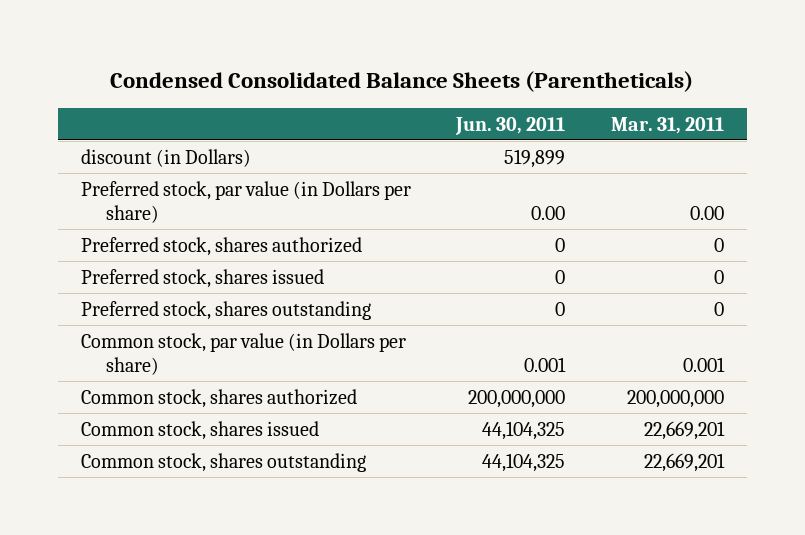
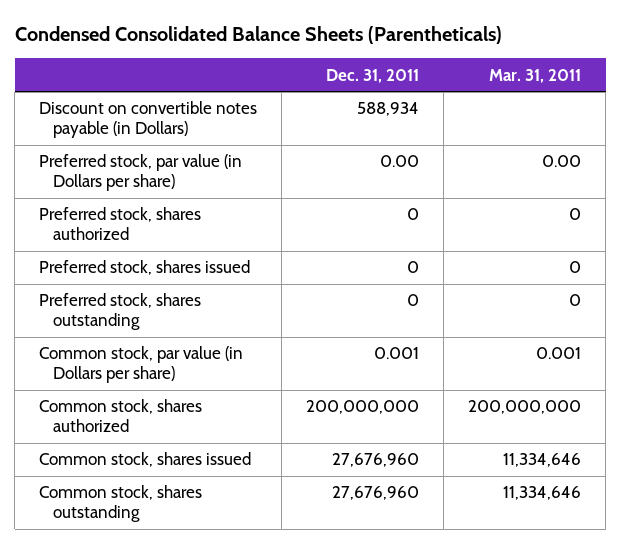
[455,116,566,135] Jun. 30, 2011 -> none
none -> [326,68,420,83] Dec. 31, 2011
[80,148,251,167] discount (in Dollars) -> [39,101,258,139] Discount on convertible notes payable (in Dollars)
[644,420,726,440] 22,669,201 -> [503,453,582,468] 11,334,646
[644,452,726,472] 22,669,201 -> [503,486,582,501] 11,334,646

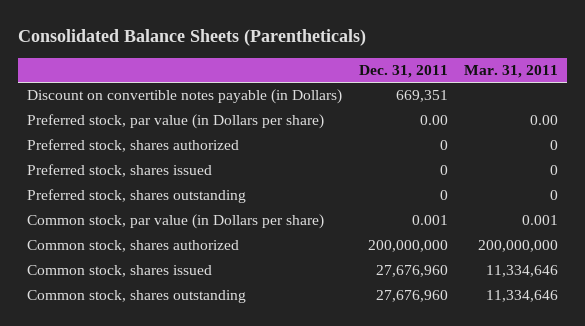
[14,26,502,45] Condensed Consolidated Balance Sheets (Parentheticals) -> [18,29,367,47] Consolidated Balance Sheets (Parentheticals)
[357,102,420,117] 588,934 -> [395,90,448,103] 669,351

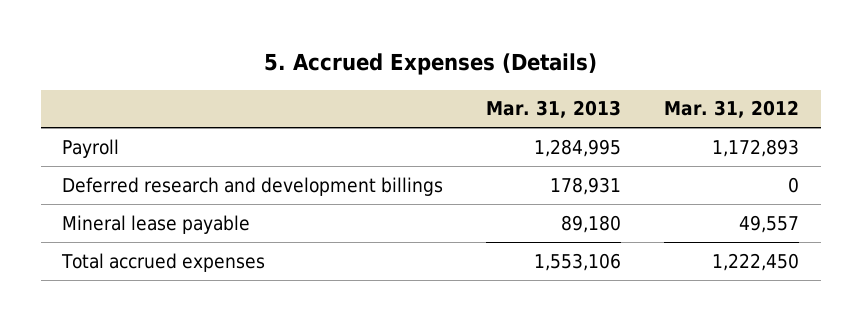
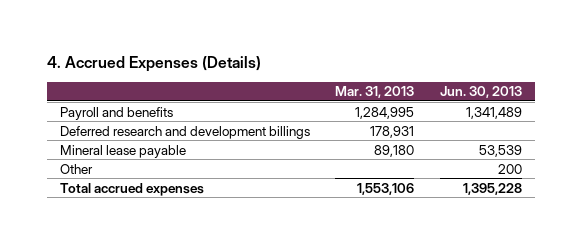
[263,53,597,76] 5. Accrued Expenses (Details) -> [47,56,262,73] 4. Accrued Expenses (Details)
[664,100,800,119] Mar. 31, 2012 -> none
none -> [440,86,523,99] Jun. 30, 2013
[62,138,120,158] Payroll -> [59,106,173,120] Payroll and benefits
none -> [59,163,93,174] Other

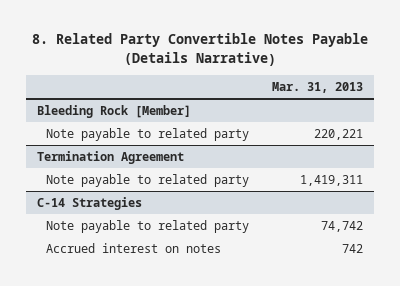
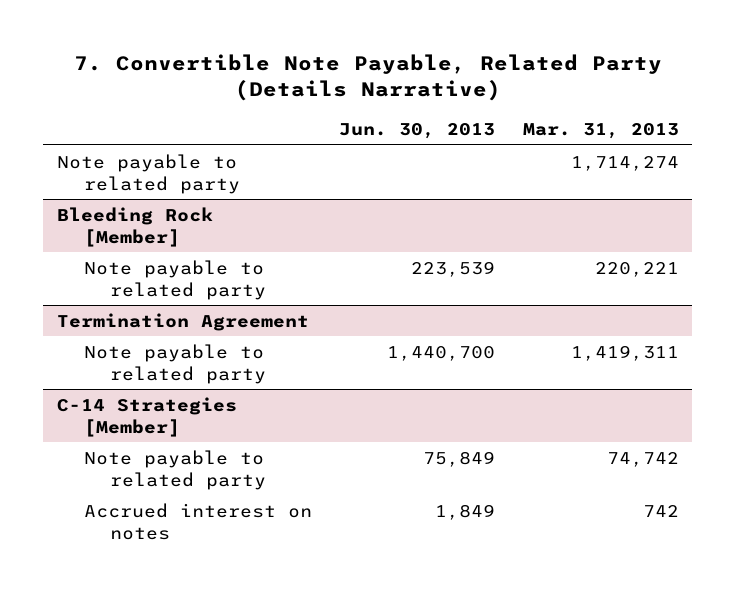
[31,33,368,66] 8. Related Party Convertible Notes Payable (Details Narrative) -> [73,53,662,102] 7. Convertible Note Payable, Related Party (Details Narrative)
none -> [339,123,496,140] Jun. 30, 2013
none -> [57,153,240,194] Note payable to related party
[37,197,143,211] C-14 Strategies -> [57,396,238,437] C-14 Strategies [Member]

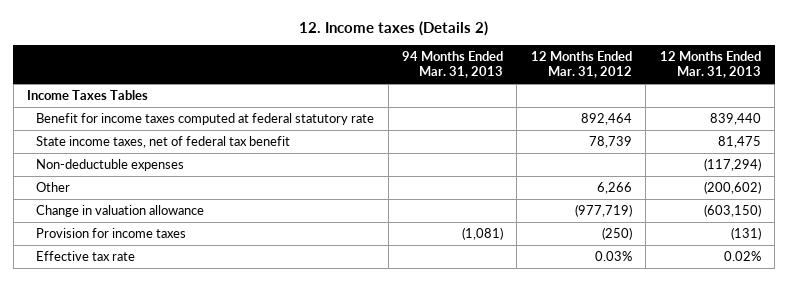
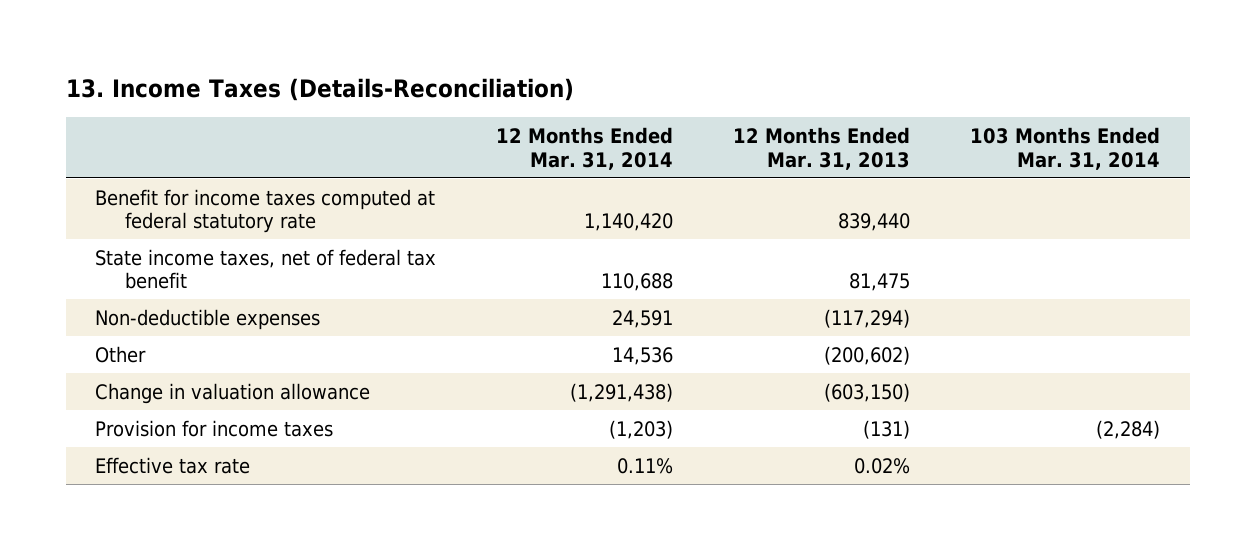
[298,20,488,36] 12. Income taxes (Details 2) -> [65,78,574,102] 13. Income Taxes (Details-Reconciliation)
[401,51,503,79] 94 Months Ended Mar. 31, 2013 -> none
[530,51,632,79] 12 Months Ended Mar. 31, 2012 -> none
none -> [496,127,674,170] 12 Months Ended Mar. 31, 2014
none -> [969,127,1160,170] 103 Months Ended Mar. 31, 2014
[27,90,149,101] Income Taxes Tables -> none
[36,159,185,172] Non-deductuble expenses -> [95,308,321,330] Non-deductible expenses

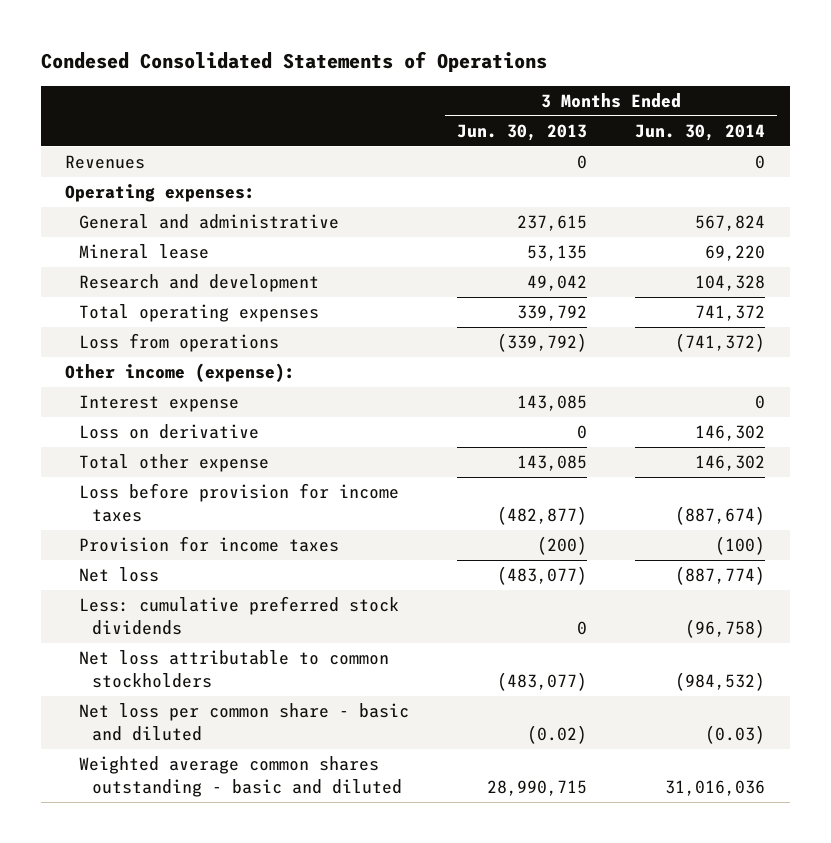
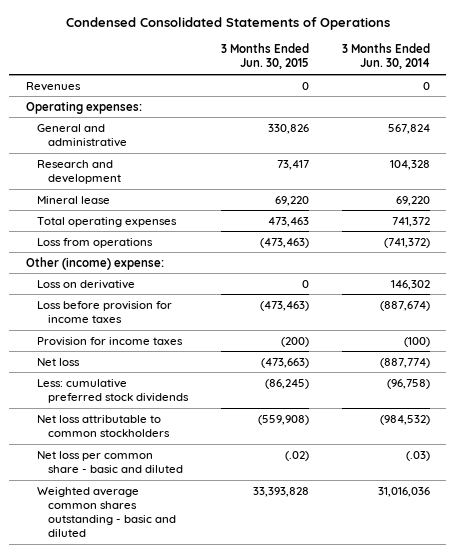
[41,51,548,73] Condesed Consolidated Statements of Operations -> [65,17,390,31] Condensed Consolidated Statements of Operations
[457,124,588,142] Jun. 30, 2013 -> none
none -> [221,43,310,70] 3 Months Ended Jun. 30, 2015
[78,244,209,260] Mineral lease -> [37,195,111,204] Mineral lease
[78,395,239,413] Interest expense -> none
[65,363,296,383] Other income (expense): -> [25,256,164,270] Other (income) expense:
[78,454,269,473] Total other expense -> none
[705,724,766,744] (0.03) -> [405,450,430,461] (.03)

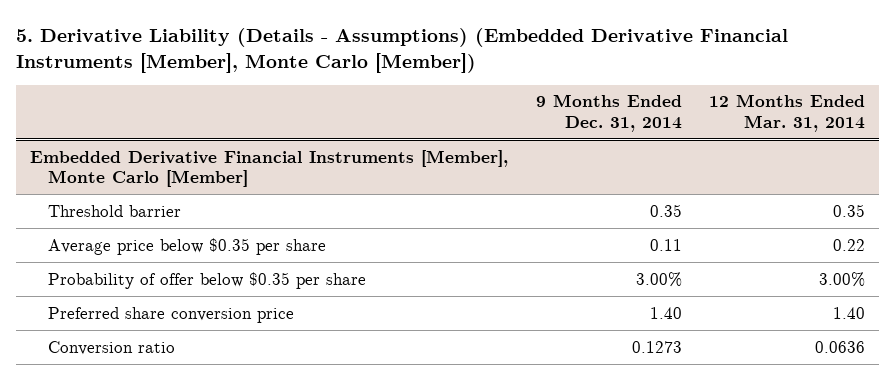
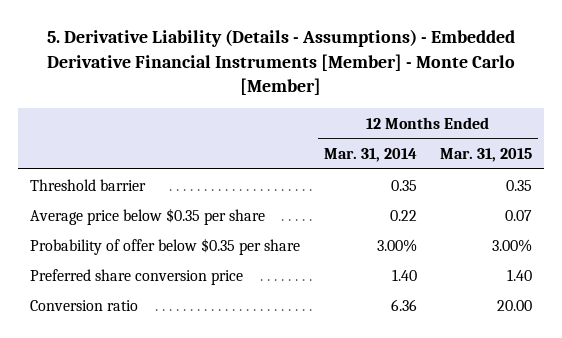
[16,28,789,73] 5. Derivative Liability (Details - Assumptions) (Embedded Derivative Financial Instruments [Member], Monte Carlo [Member]) -> [47,29,516,96] 5. Derivative Liability (Details - Assumptions) - Embedded Derivative Financial Instruments [Member] - Monte Carlo [Member]
[535,94,682,132] 9 Months Ended Dec. 31, 2014 -> none
none -> [439,148,532,163] Mar. 31, 2015
[29,149,508,188] Embedded Derivative Financial Instruments [Member], Monte Carlo [Member] -> none
[815,340,866,353] 0.0636 -> [390,298,417,311] 6.36

